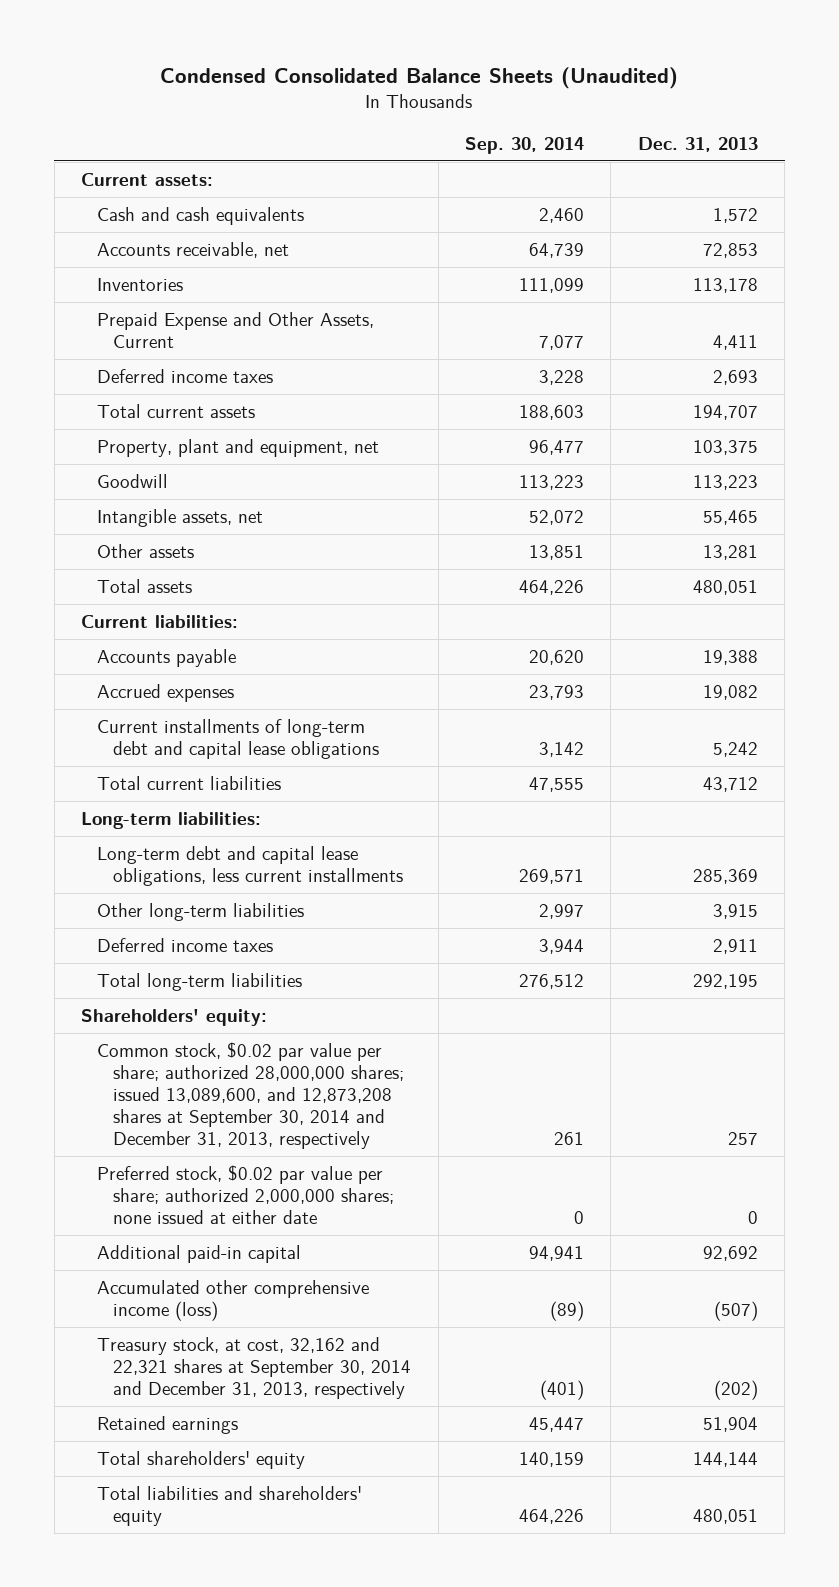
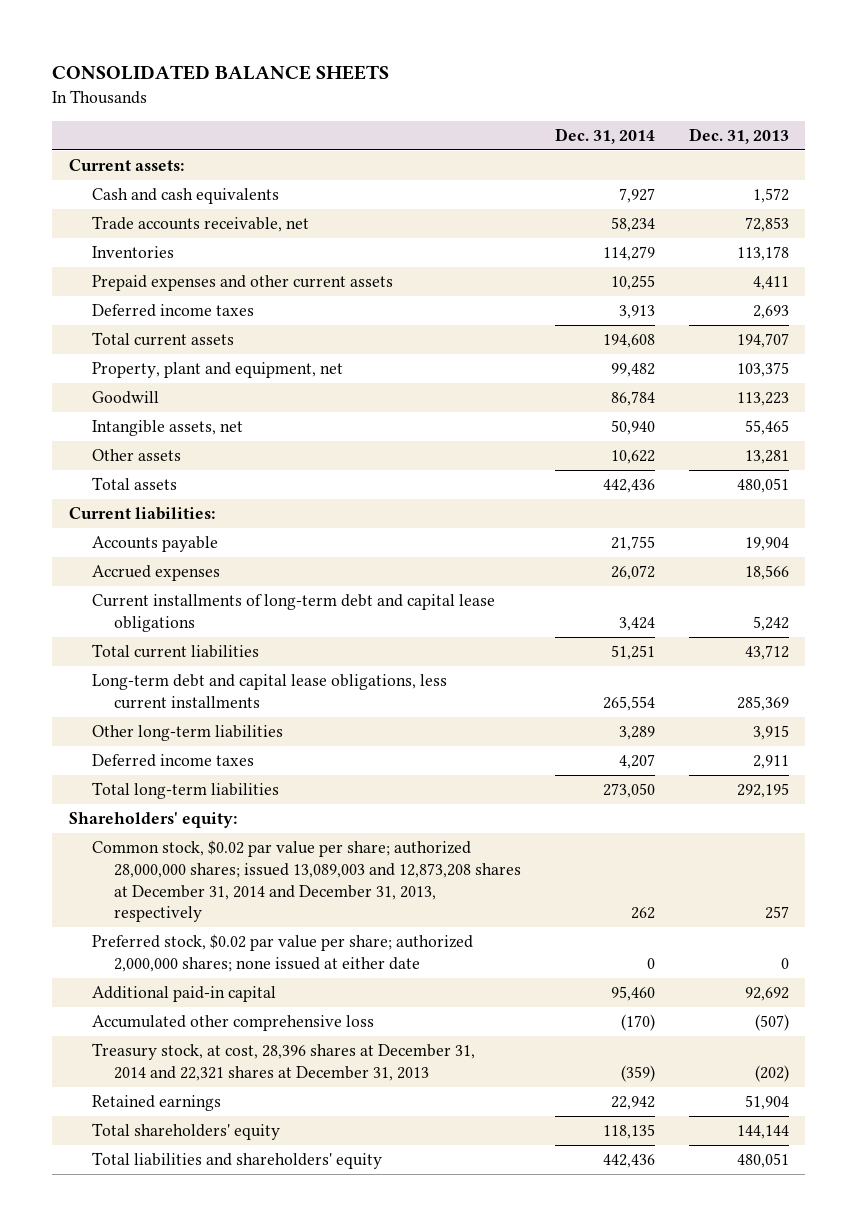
[160,66,679,89] Condensed Consolidated Balance Sheets (Unaudited) -> [52,65,390,81] CONSOLIDATED BALANCE SHEETS
[464,136,584,154] Sep. 30, 2014 -> none
none -> [554,127,655,144] Dec. 31, 2014
[97,241,290,258] Accounts receivable, net -> [91,216,309,233] Trade accounts receivable, net
[97,311,375,348] Prepaid Expense and Other Assets, Current -> [91,275,393,292] Prepaid expenses and other current assets
[702,649,758,665] 19,388 -> [744,537,789,552] 19,904
[702,684,758,700] 19,082 -> [744,565,789,581] 18,566
[81,811,262,829] Long-term liabilities: -> none
[97,1041,405,1149] Common stock, $0.02 par value per share; authorized 28,000,000 shares; issued 13,089,600, and 12,873,208 shares at September 30, 2014 and December 31, 2013, respectively -> [91,840,522,923] Common stock, $0.02 par value per share; authorized 28,000,000 shares; issued 13,089,003 and 12,873,208 shares at December 31, 2014 and December 31, 2013, respectively
[97,1279,370,1321] Accumulated other comprehensive income (loss) -> [91,1015,374,1032] Accumulated other comprehensive loss
[97,1336,412,1399] Treasury stock, at cost, 32,162 and 22,321 shares at September 30, 2014 and December 31, 2013, respectively -> [91,1043,475,1081] Treasury stock, at cost, 28,396 shares at December 31, 2014 and 22,321 shares at December 31, 2013

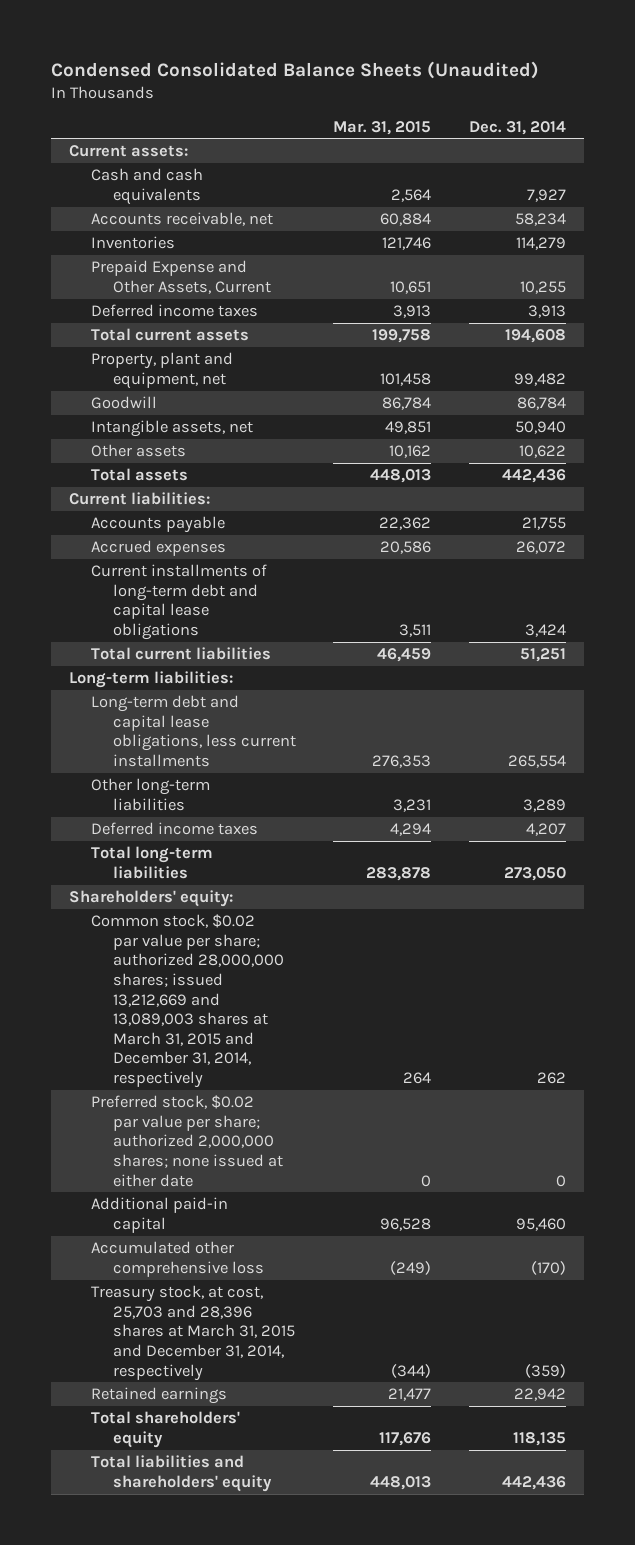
[52,65,390,81] CONSOLIDATED BALANCE SHEETS -> [50,61,539,80] Condensed Consolidated Balance Sheets (Unaudited)
[688,127,789,144] Dec. 31, 2013 -> none
none -> [333,120,432,135] Mar. 31, 2015
[91,216,309,233] Trade accounts receivable, net -> [91,212,274,227] Accounts receivable, net
[91,275,393,292] Prepaid expenses and other current assets -> [91,260,272,294] Prepaid Expense and Other Assets, Current
none -> [69,671,234,689] Long-term liabilities:
[91,840,522,923] Common stock, $0.02 par value per share; authorized 28,000,000 shares; issued 13,089,003 and 12,873,208 shares at December 31, 2014 and December 31, 2013, respectively -> [91,914,285,1088] Common stock, $0.02 par value per share; authorized 28,000,000 shares; issued 13,212,669 and 13,089,003 shares at March 31, 2015 and December 31, 2014, respectively
[91,1043,475,1081] Treasury stock, at cost, 28,396 shares at December 31, 2014 and 22,321 shares at December 31, 2013 -> [91,1285,296,1381] Treasury stock, at cost, 25,703 and 28,396 shares at March 31, 2015 and December 31, 2014, respectively

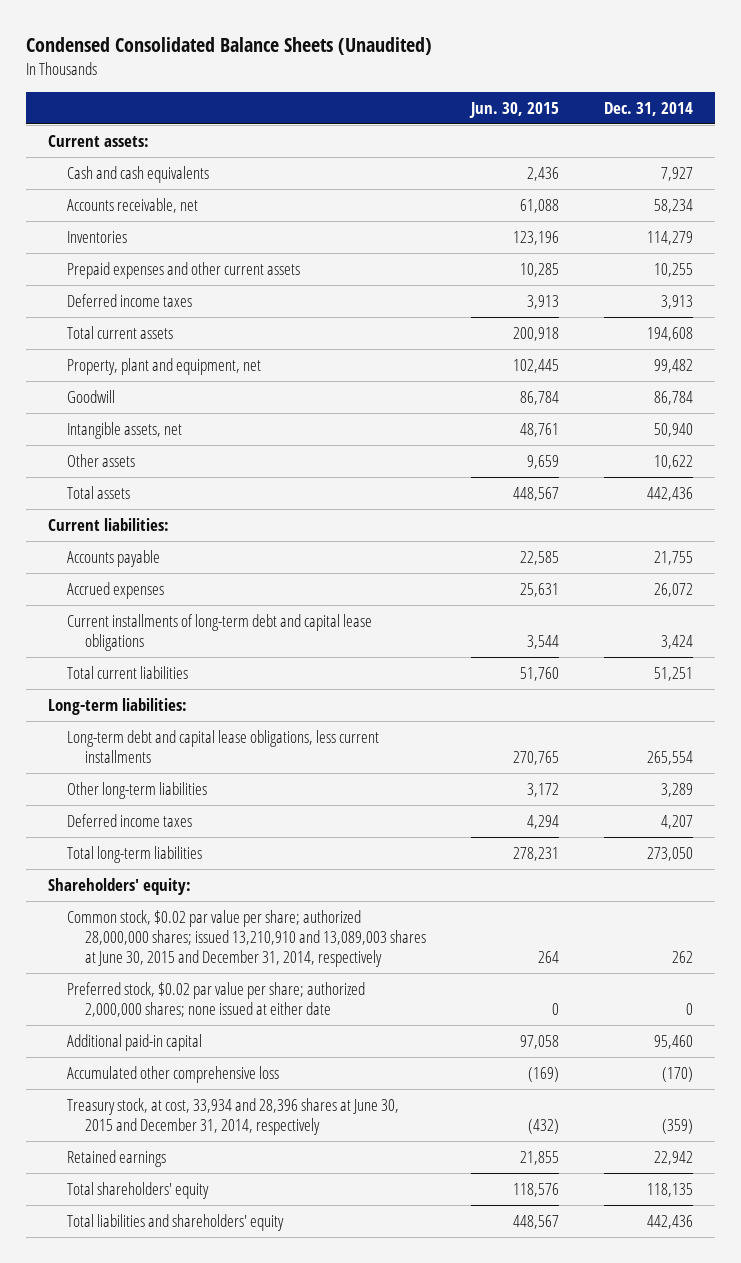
[333,120,432,135] Mar. 31, 2015 -> none
none -> [468,101,559,118] Jun. 30, 2015
[91,260,272,294] Prepaid Expense and Other Assets, Current -> [66,262,300,280] Prepaid expenses and other current assets
[91,914,285,1088] Common stock, $0.02 par value per share; authorized 28,000,000 shares; issued 13,212,669 and 13,089,003 shares at March 31, 2015 and December 31, 2014, respectively -> [66,910,427,968] Common stock, $0.02 par value per share; authorized 28,000,000 shares; issued 13,210,910 and 13,089,003 shares at June 30, 2015 and December 31, 2014, respectively
[91,1285,296,1381] Treasury stock, at cost, 25,703 and 28,396 shares at March 31, 2015 and December 31, 2014, respectively -> [66,1098,399,1136] Treasury stock, at cost, 33,934 and 28,396 shares at June 30, 2015 and December 31, 2014, respectively

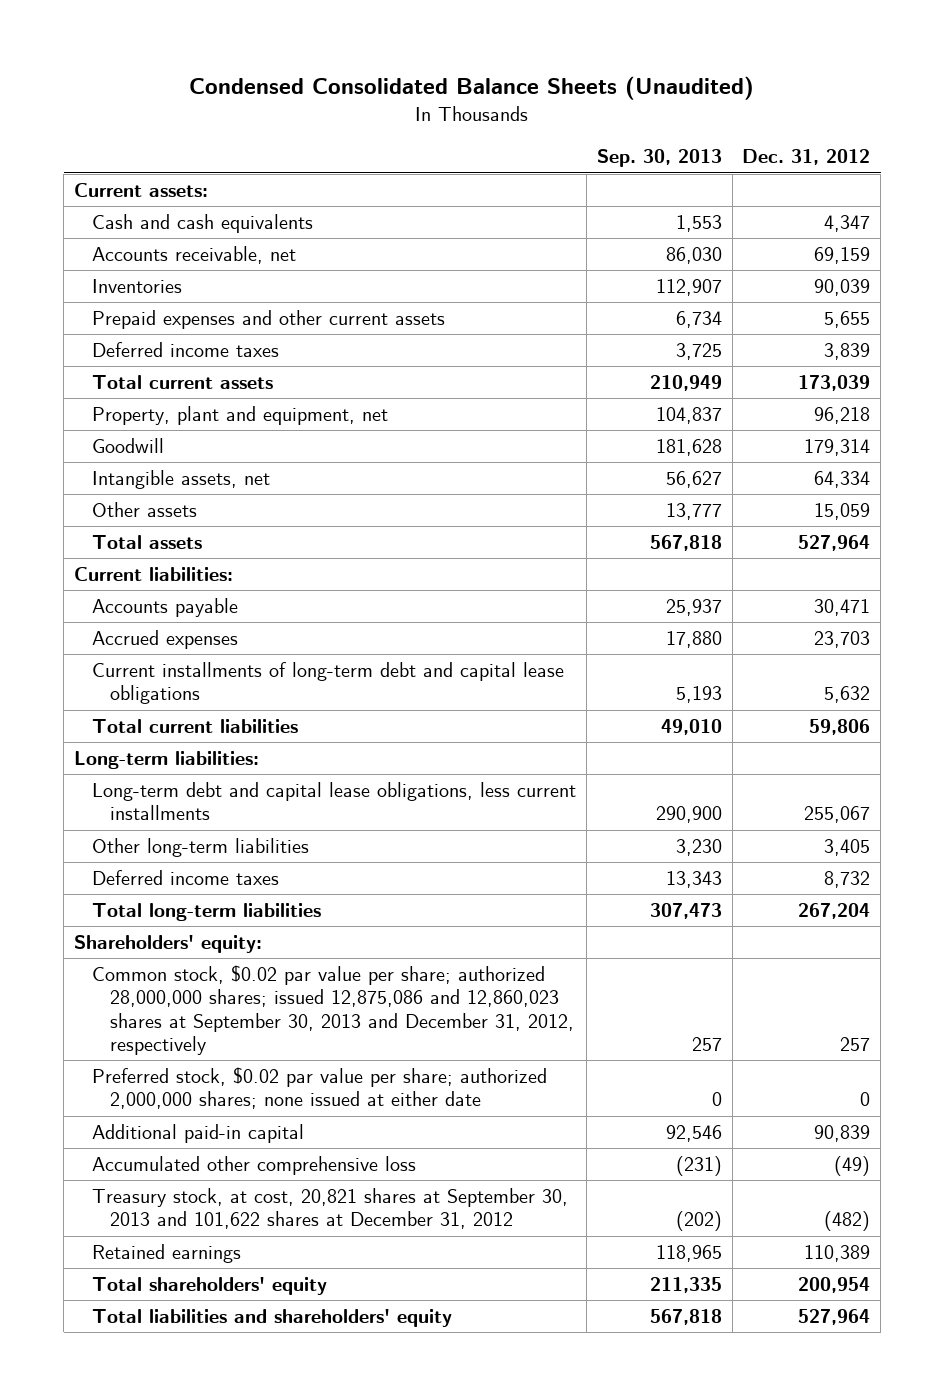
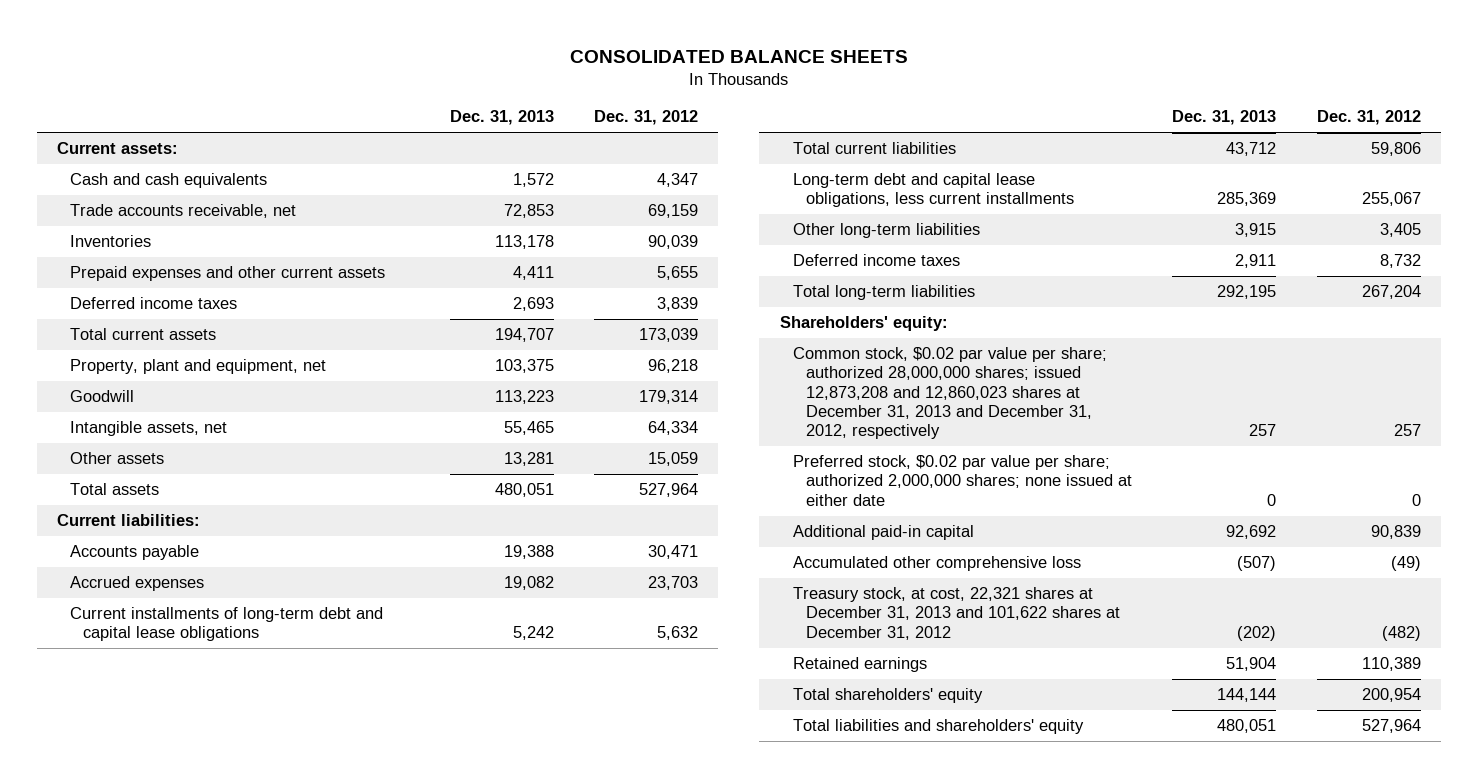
[189,76,755,101] Condensed Consolidated Balance Sheets (Unaudited) -> [569,49,908,63] CONSOLIDATED BALANCE SHEETS
[596,149,722,168] Sep. 30, 2013 -> none
none -> [449,110,554,126] Dec. 31, 2013
[92,246,297,265] Accounts receivable, net -> [70,204,297,219] Trade accounts receivable, net
[74,751,260,770] Long-term liabilities: -> none
[92,965,575,1056] Common stock, $0.02 par value per share; authorized 28,000,000 shares; issued 12,875,086 and 12,860,023 shares at September 30, 2013 and December 31, 2012, respectively -> [792,347,1107,440] Common stock, $0.02 par value per share; authorized 28,000,000 shares; issued 12,873,208 and 12,860,023 shares at December 31, 2013 and December 31, 2012, respectively
[92,1188,569,1230] Treasury stock, at cost, 20,821 shares at September 30, 2013 and 101,622 shares at December 31, 2012 -> [792,587,1120,640] Treasury stock, at cost, 22,321 shares at December 31, 2013 and 101,622 shares at December 31, 2012

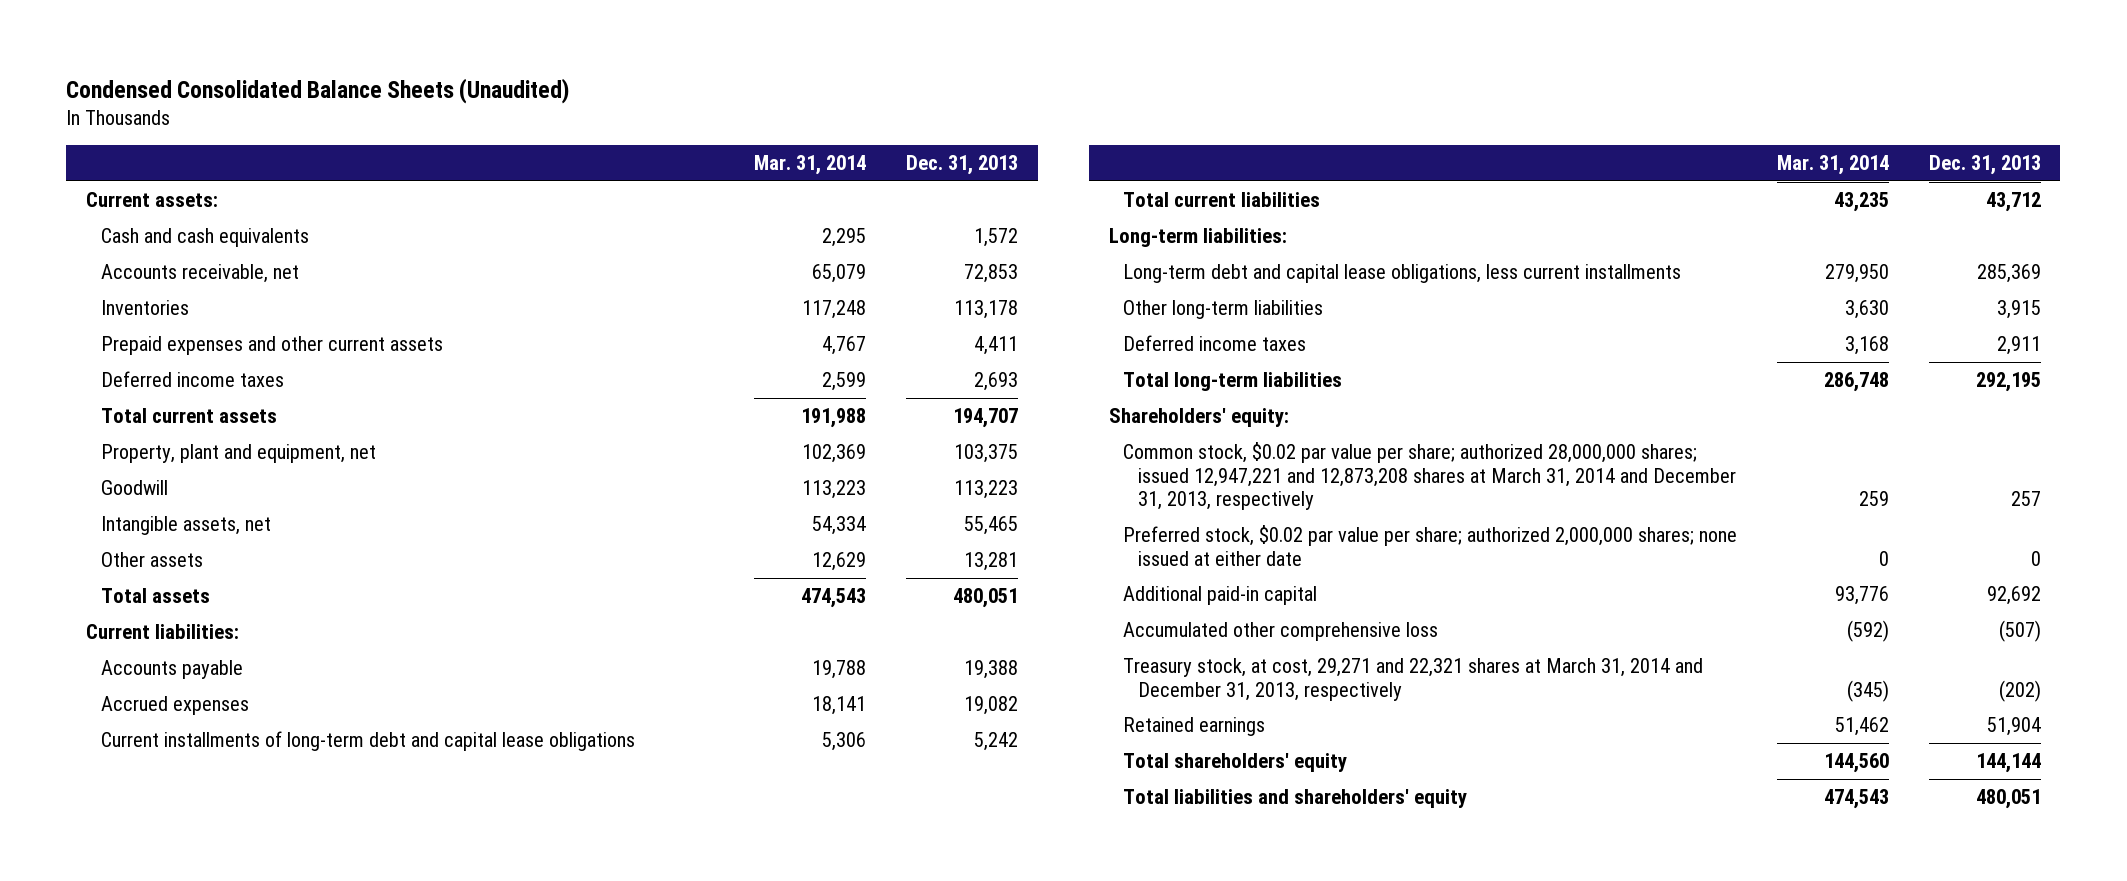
[569,49,908,63] CONSOLIDATED BALANCE SHEETS -> [66,77,570,104] Condensed Consolidated Balance Sheets (Unaudited)
[594,110,699,126] Dec. 31, 2012 -> none
none -> [754,155,867,176] Mar. 31, 2014
[70,204,297,219] Trade accounts receivable, net -> [100,263,299,283] Accounts receivable, net
none -> [1108,227,1287,247] Long-term liabilities:
[792,347,1107,440] Common stock, $0.02 par value per share; authorized 28,000,000 shares; issued 12,873,208 and 12,860,023 shares at December 31, 2013 and December 31, 2012, respectively -> [1123,441,1736,511] Common stock, $0.02 par value per share; authorized 28,000,000 shares; issued 12,947,221 and 12,873,208 shares at March 31, 2014 and December 31, 2013, respectively
[792,587,1120,640] Treasury stock, at cost, 22,321 shares at December 31, 2013 and 101,622 shares at December 31, 2012 -> [1123,657,1704,701] Treasury stock, at cost, 29,271 and 22,321 shares at March 31, 2014 and December 31, 2013, respectively

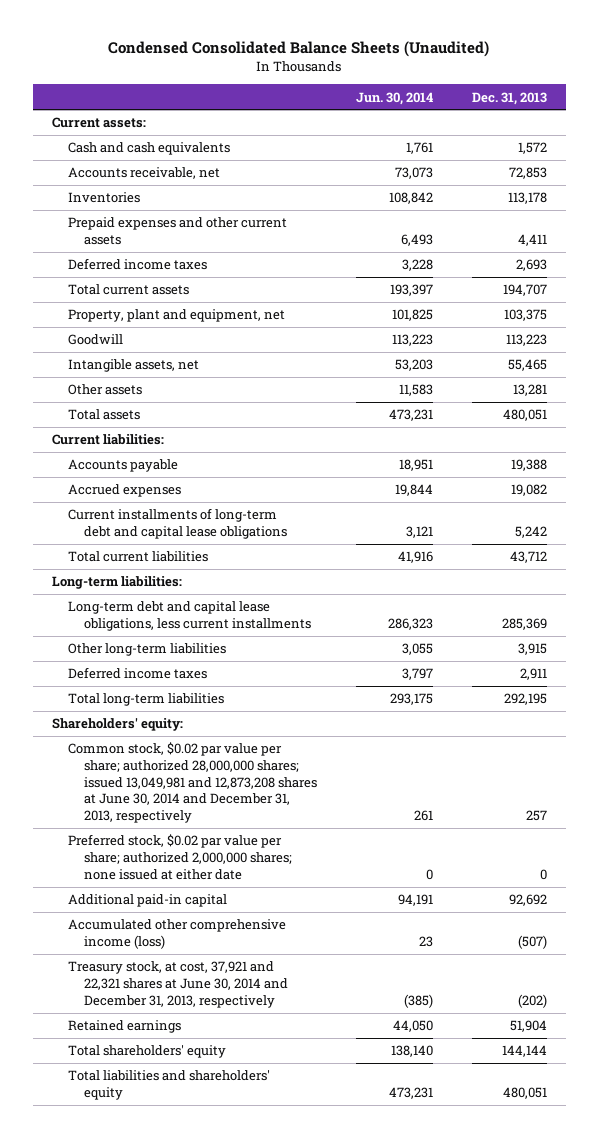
[754,155,867,176] Mar. 31, 2014 -> none
none -> [355,91,433,105] Jun. 30, 2014
[1123,441,1736,511] Common stock, $0.02 par value per share; authorized 28,000,000 shares; issued 12,947,221 and 12,873,208 shares at March 31, 2014 and December 31, 2013, respectively -> [67,742,318,824] Common stock, $0.02 par value per share; authorized 28,000,000 shares; issued 13,049,981 and 12,873,208 shares at June 30, 2014 and December 31, 2013, respectively
[1123,621,1439,641] Accumulated other comprehensive loss -> [67,919,286,950] Accumulated other comprehensive income (loss)
[1123,657,1704,701] Treasury stock, at cost, 29,271 and 22,321 shares at March 31, 2014 and December 31, 2013, respectively -> [67,961,289,1008] Treasury stock, at cost, 37,921 and 22,321 shares at June 30, 2014 and December 31, 2013, respectively

